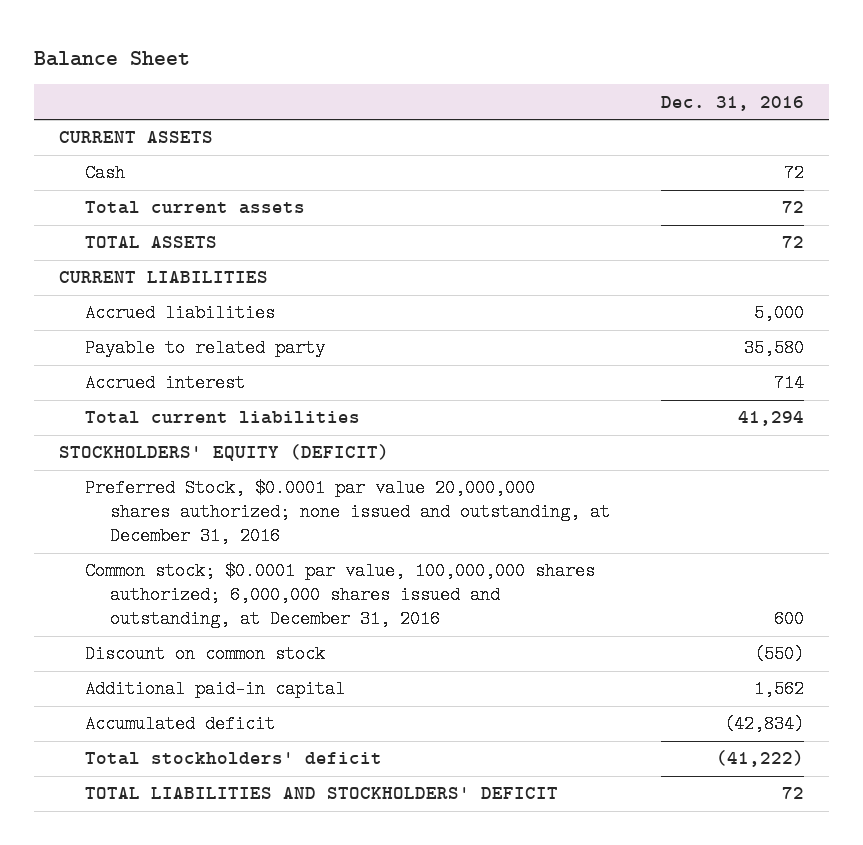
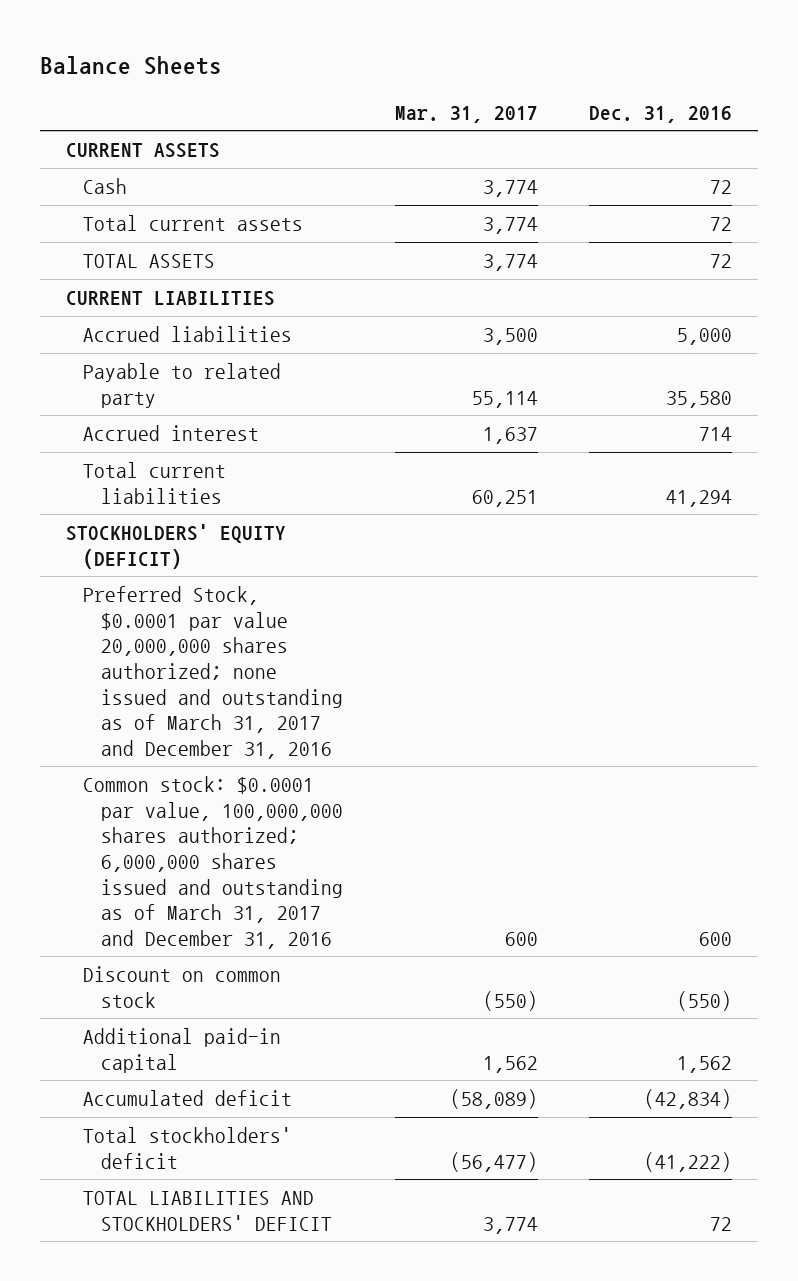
[33,50,190,66] Balance Sheet -> [39,55,222,75] Balance Sheets
none -> [394,105,538,123] Mar. 31, 2017
[84,479,610,546] Preferred Stock, $0.0001 par value 20,000,000 shares authorized; none issued and outstanding, at December 31, 2016 -> [83,586,343,759] Preferred Stock, $0.0001 par value 20,000,000 shares authorized; none issued and outstanding as of March 31, 2017 and December 31, 2016
[84,562,595,629] Common stock; $0.0001 par value, 100,000,000 shares authorized; 6,000,000 shares issued and outstanding, at December 31, 2016 -> [83,776,343,949] Common stock: $0.0001 par value, 100,000,000 shares authorized; 6,000,000 shares issued and outstanding as of March 31, 2017 and December 31, 2016

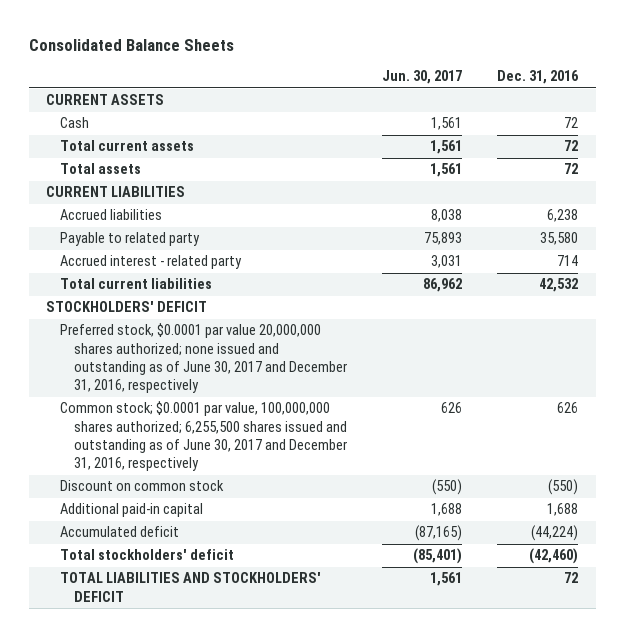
[39,55,222,75] Balance Sheets -> [28,38,234,51] Consolidated Balance Sheets
[394,105,538,123] Mar. 31, 2017 -> none
none -> [381,70,462,85] Jun. 30, 2017
[83,254,216,269] TOTAL ASSETS -> [59,163,141,175] Total assets
[677,328,733,346] 5,000 -> [547,209,579,223] 6,238
[83,425,260,442] Accrued interest -> [59,255,242,270] Accrued interest - related party
[666,489,733,507] 41,294 -> [539,278,579,293] 42,532
[65,524,286,569] STOCKHOLDERS' EQUITY (DEFICIT) -> [46,301,208,313] STOCKHOLDERS' DEFICIT
[83,586,343,759] Preferred Stock, $0.0001 par value 20,000,000 shares authorized; none issued and outstanding as of March 31, 2017 and December 31, 2016 -> [59,323,347,394] Preferred stock, $0.0001 par value 20,000,000 shares authorized; none issued and outstanding as of June 30, 2017 and December 31, 2016, respectively
[83,776,343,949] Common stock: $0.0001 par value, 100,000,000 shares authorized; 6,000,000 shares issued and outstanding as of March 31, 2017 and December 31, 2016 -> [59,401,347,472] Common stock; $0.0001 par value, 100,000,000 shares authorized; 6,255,500 shares issued and outstanding as of June 30, 2017 and December 31, 2016, respectively
[699,931,733,946] 600 -> [557,402,579,414] 626
[677,1055,733,1073] 1,562 -> [547,503,579,517] 1,688
[644,1089,733,1110] (42,834) -> [531,525,579,542] (44,224)
[644,1151,733,1172] (41,222) -> [529,548,579,565] (42,460)

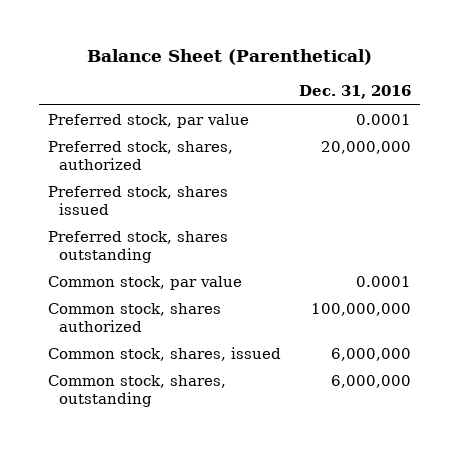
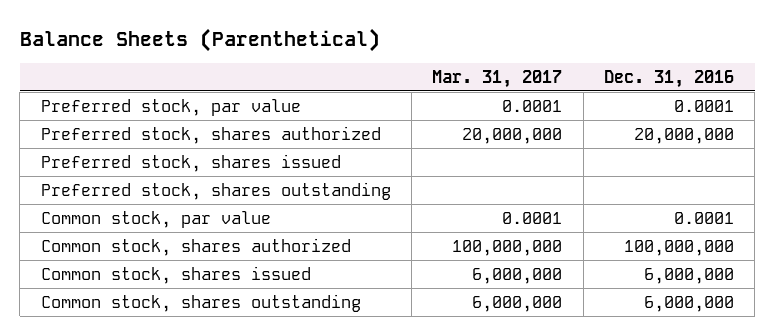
[86,49,372,66] Balance Sheet (Parenthetical) -> [19,28,380,53] Balance Sheets (Parenthetical)
none -> [432,70,563,89] Mar. 31, 2017
[48,141,234,171] Preferred stock, shares, authorized -> [40,125,381,144] Preferred stock, shares authorized
[48,347,282,362] Common stock, shares, issued -> [40,265,311,284] Common stock, shares issued
[48,375,227,408] Common stock, shares, outstanding -> [40,293,361,312] Common stock, shares outstanding

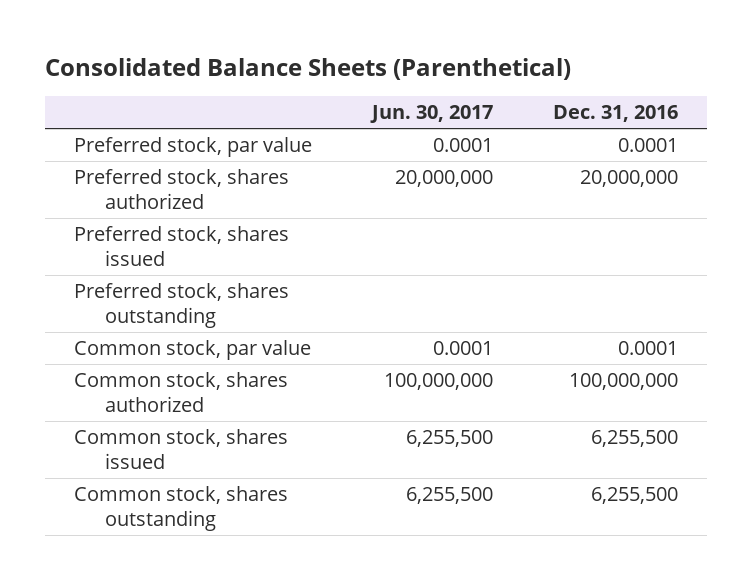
[19,28,380,53] Balance Sheets (Parenthetical) -> [44,57,571,80] Consolidated Balance Sheets (Parenthetical)
[432,70,563,89] Mar. 31, 2017 -> none
none -> [369,105,493,124] Jun. 30, 2017
[643,267,734,284] 6,000,000 -> [590,430,678,448] 6,255,500
[643,295,734,312] 6,000,000 -> [590,487,678,505] 6,255,500

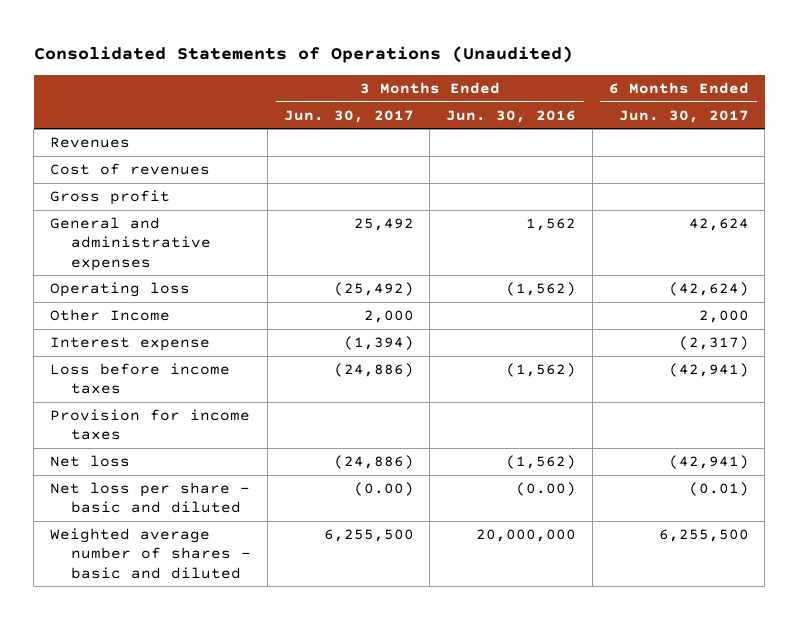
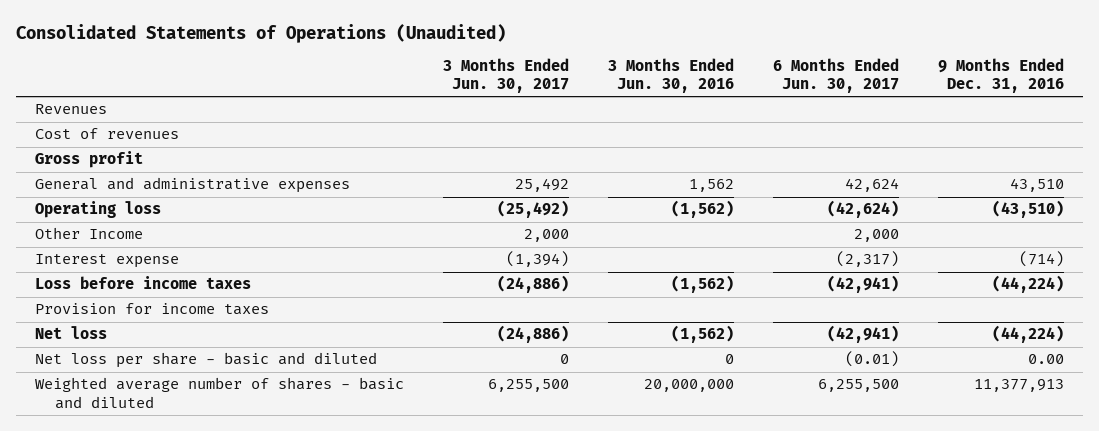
none -> [937,58,1064,94] 9 Months Ended Dec. 31, 2016
[353,482,414,497] (0.00) -> [560,354,570,365] 0
[516,482,577,497] (0.00) -> [725,354,735,365] 0

